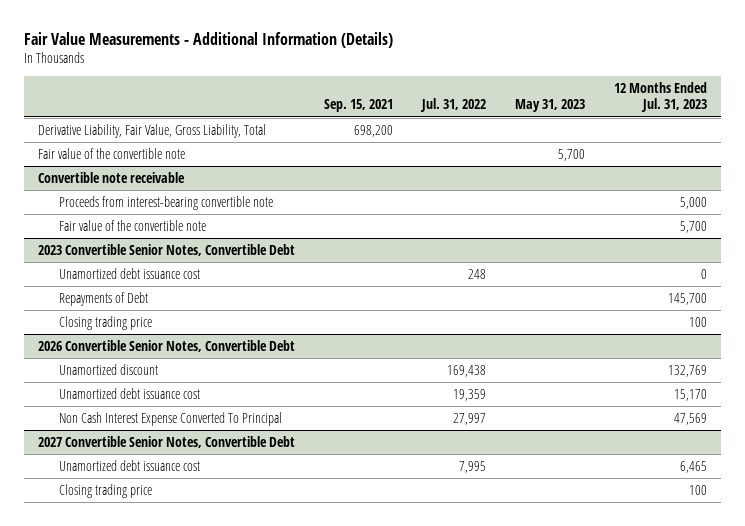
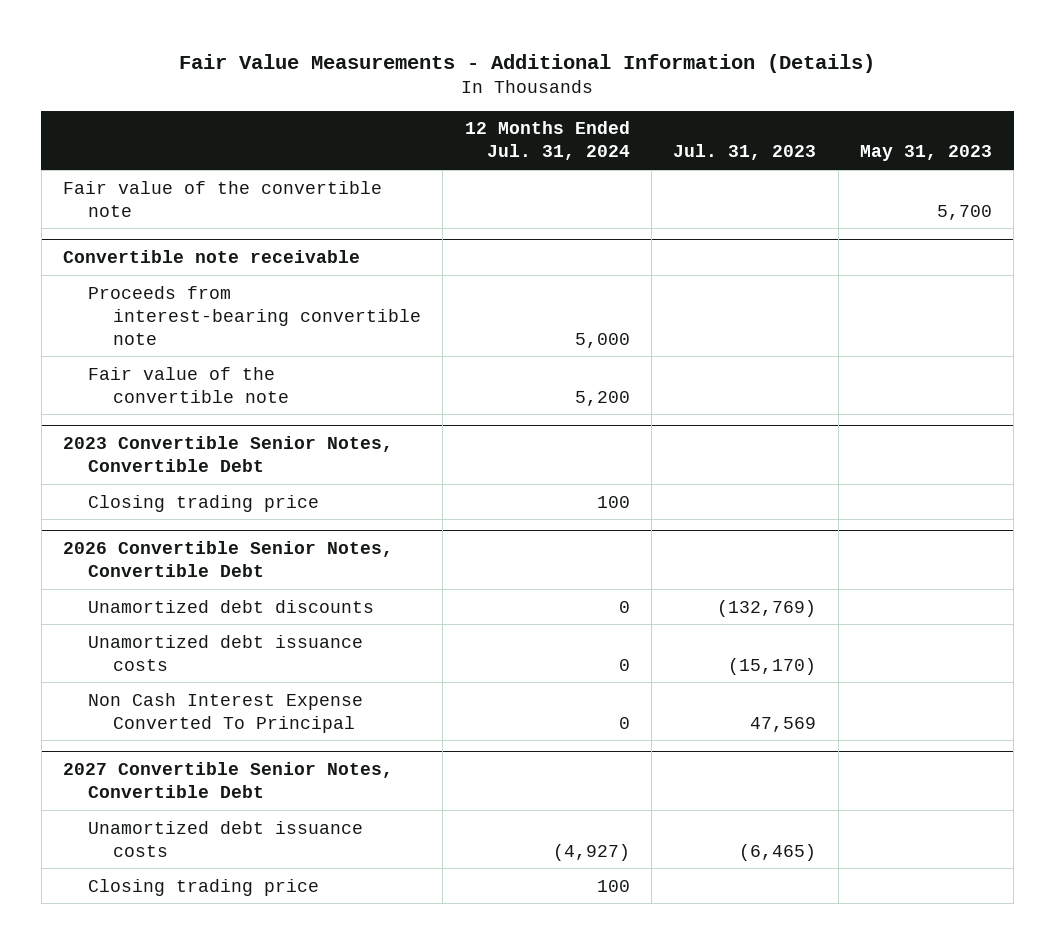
[324,99,394,113] Sep. 15, 2021 -> none
[420,98,487,113] Jul. 31, 2022 -> none
[613,82,707,113] 12 Months Ended Jul. 31, 2023 -> none
none -> [464,121,630,161] 12 Months Ended Jul. 31, 2024
none -> [673,144,817,161] Jul. 31, 2023
[38,124,267,139] Derivative Liability, Fair Value, Gross Liability, Total -> none
[59,268,201,280] Unamortized debt issuance cost -> none
[59,292,149,307] Repayments of Debt -> none
[59,364,159,376] Unamortized discount -> [88,599,375,613] Unamortized debt discounts
[59,388,201,400] Unamortized debt issuance cost -> [88,634,364,671] Unamortized debt issuance costs
[59,460,201,472] Unamortized debt issuance cost -> [88,820,364,857] Unamortized debt issuance costs

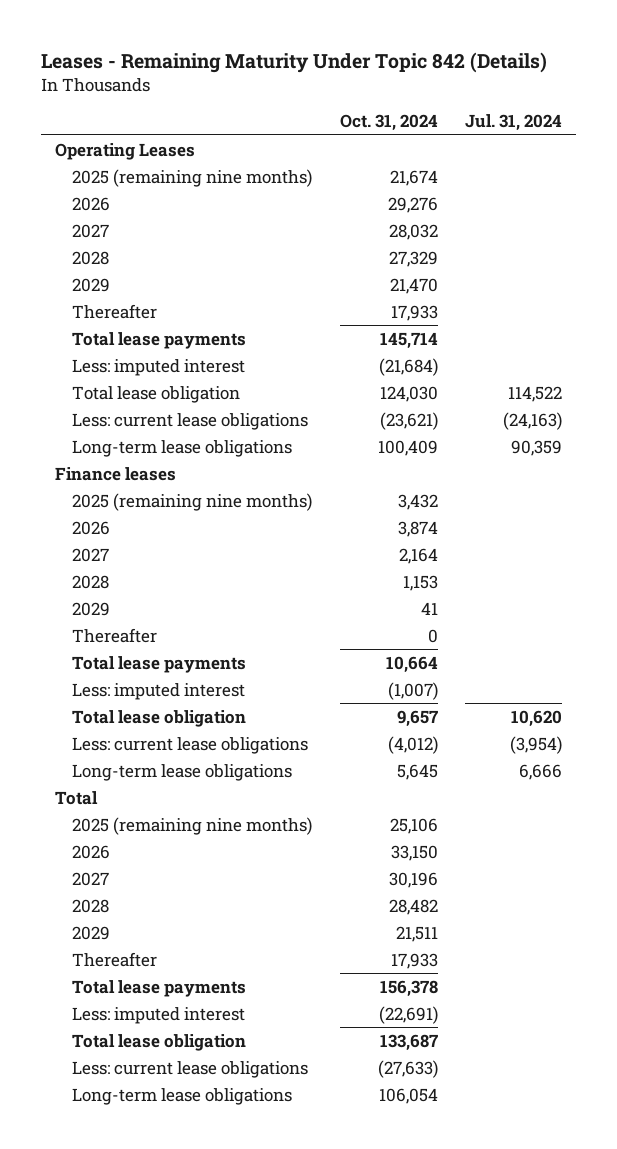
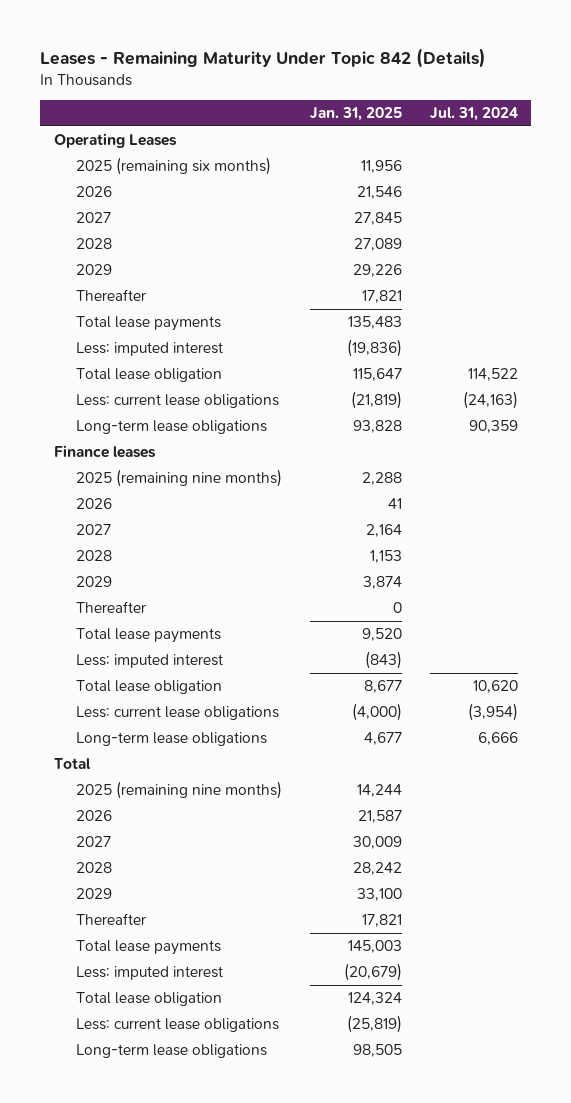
[339,114,438,132] Oct. 31, 2024 -> none
none -> [310,107,403,122] Jan. 31, 2025
[71,168,312,187] 2025 (remaining nine months) -> [76,157,272,176] 2025 (remaining six months)

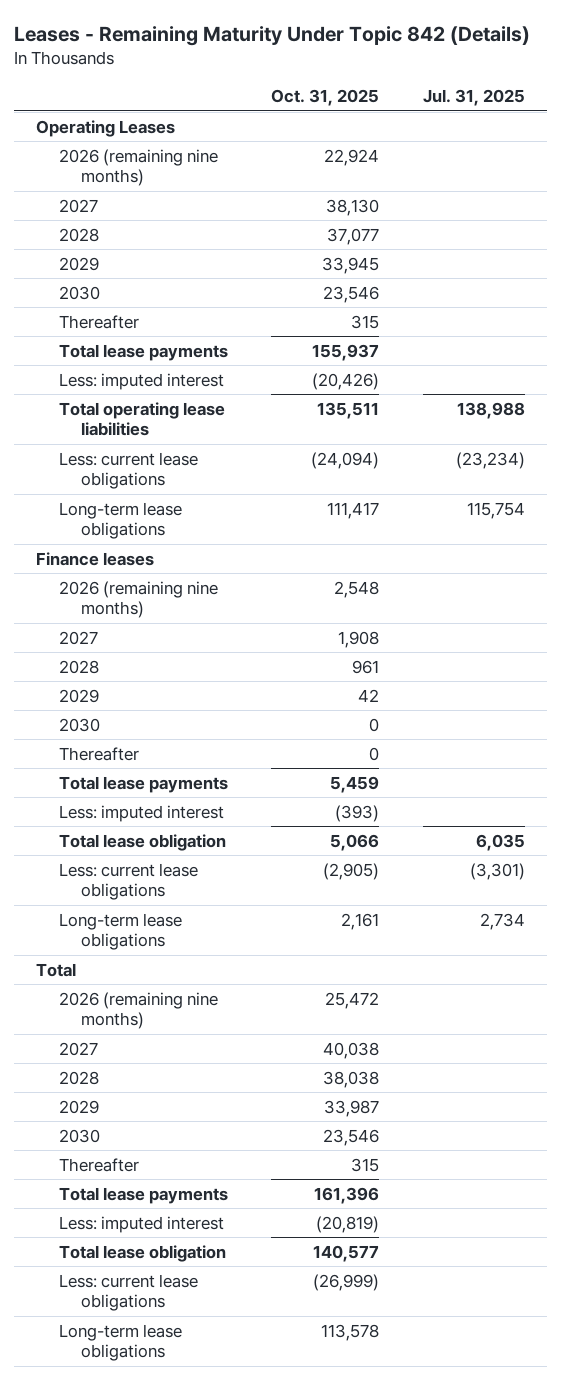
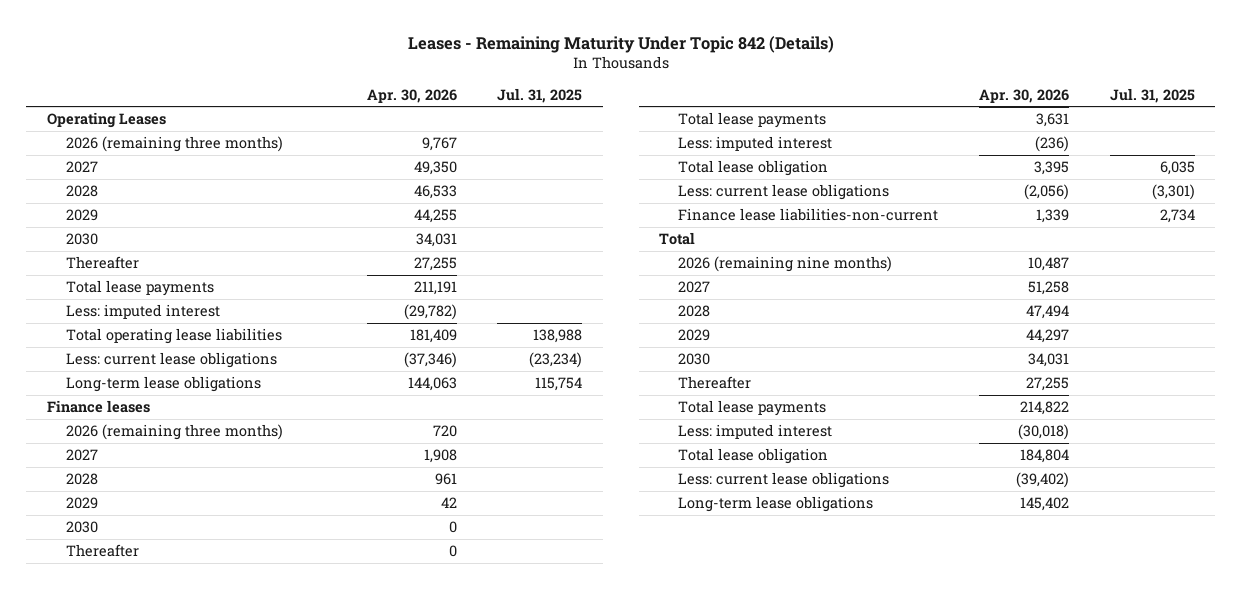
[271,89,380,107] Oct. 31, 2025 -> none
none -> [366,88,457,103] Apr. 30, 2026
[58,148,218,187] 2026 (remaining nine months) -> [66,136,284,153] 2026 (remaining three months)
[58,580,218,619] 2026 (remaining nine months) -> [66,424,284,441] 2026 (remaining three months)
[58,912,182,951] Long-term lease obligations -> [678,208,939,222] Finance lease liabilities-non-current

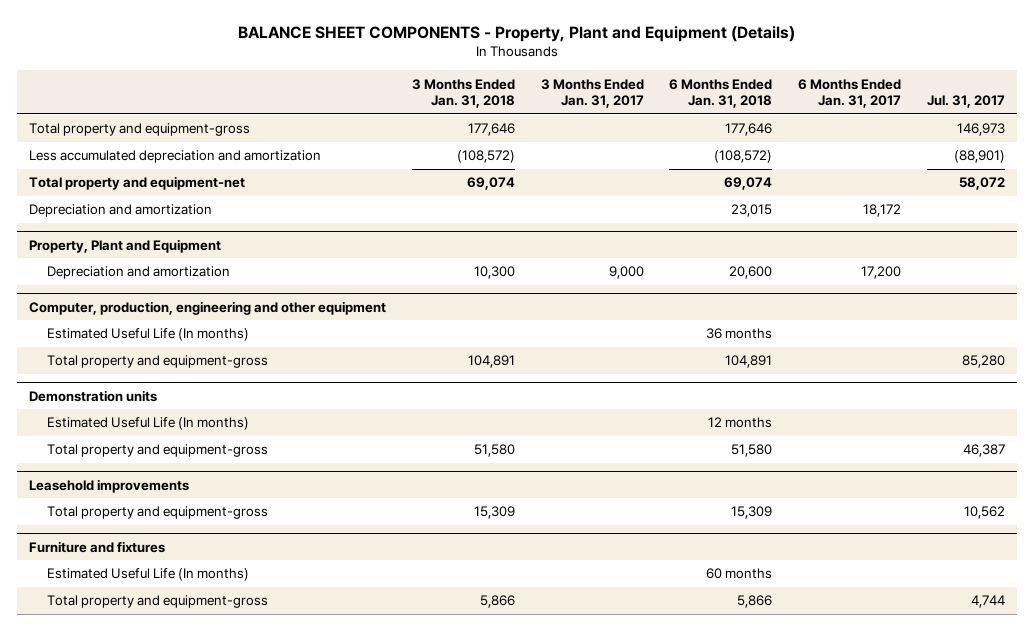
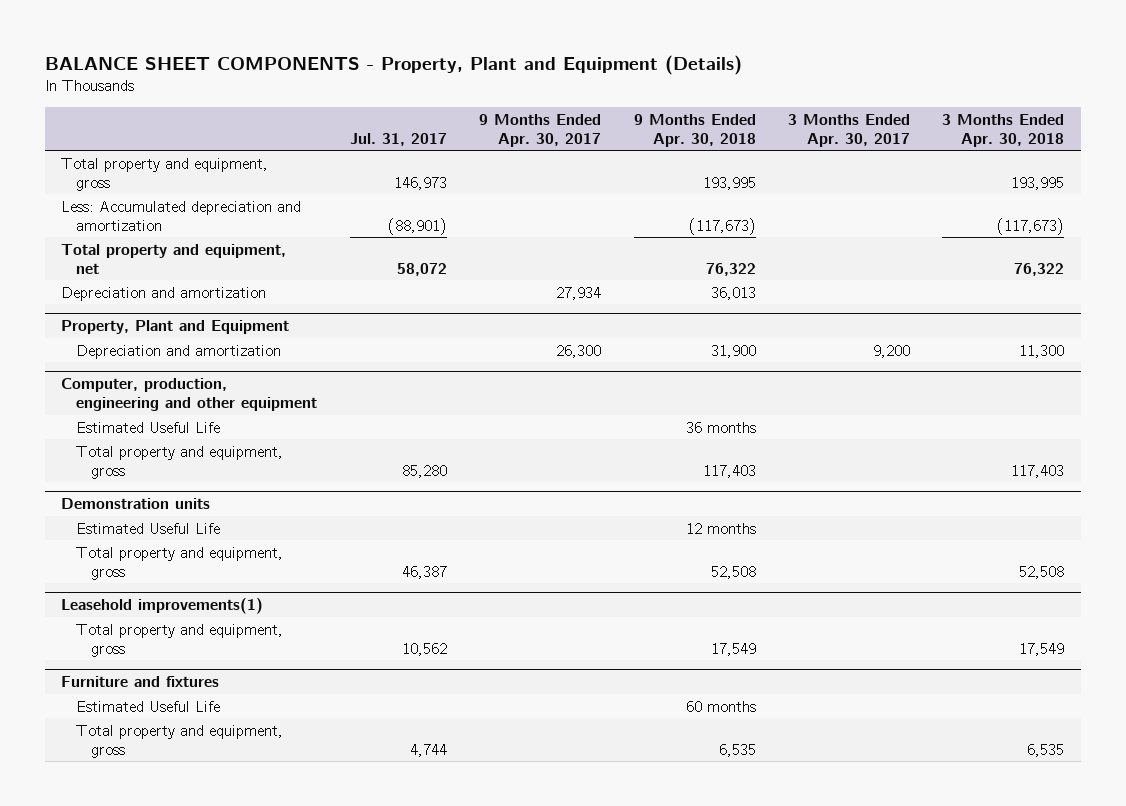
[412,78,516,109] 3 Months Ended Jan. 31, 2018 -> none
[540,78,644,109] 3 Months Ended Jan. 31, 2017 -> none
[669,78,773,109] 6 Months Ended Jan. 31, 2018 -> none
[797,78,901,109] 6 Months Ended Jan. 31, 2017 -> none
none -> [479,113,602,147] 9 Months Ended Apr. 30, 2017
none -> [633,113,756,147] 9 Months Ended Apr. 30, 2018
none -> [787,113,910,147] 3 Months Ended Apr. 30, 2017
none -> [942,113,1065,147] 3 Months Ended Apr. 30, 2018
[29,123,251,137] Total property and equipment-gross -> [61,157,269,191] Total property and equipment, gross
[29,150,322,164] Less accumulated depreciation and amortization -> [61,200,302,231] Less: Accumulated depreciation and amortization
[29,176,246,191] Total property and equipment-net -> [61,243,287,274] Total property and equipment, net
[46,328,249,342] Estimated Useful Life (In months) -> [76,421,221,433] Estimated Useful Life
[46,355,268,369] Total property and equipment-gross -> [76,445,284,479] Total property and equipment, gross
[46,417,249,431] Estimated Useful Life (In months) -> [76,522,221,534] Estimated Useful Life
[46,444,268,458] Total property and equipment-gross -> [76,546,284,580] Total property and equipment, gross
[29,478,190,493] Leasehold improvements -> [61,598,264,615] Leasehold improvements(1)
[46,506,268,520] Total property and equipment-gross -> [76,623,284,657] Total property and equipment, gross
[46,568,249,582] Estimated Useful Life (In months) -> [76,700,221,712] Estimated Useful Life
[46,595,268,609] Total property and equipment-gross -> [76,724,284,758] Total property and equipment, gross

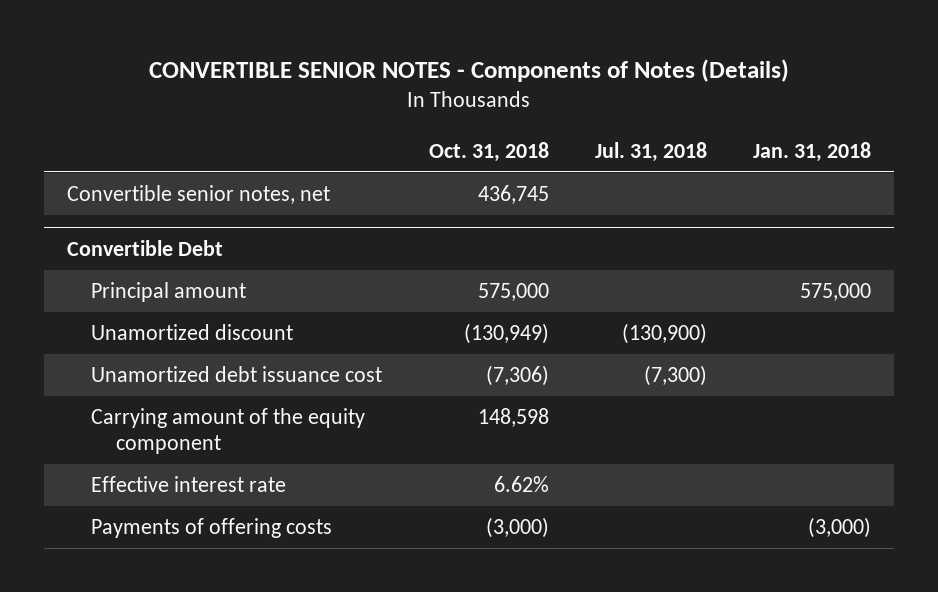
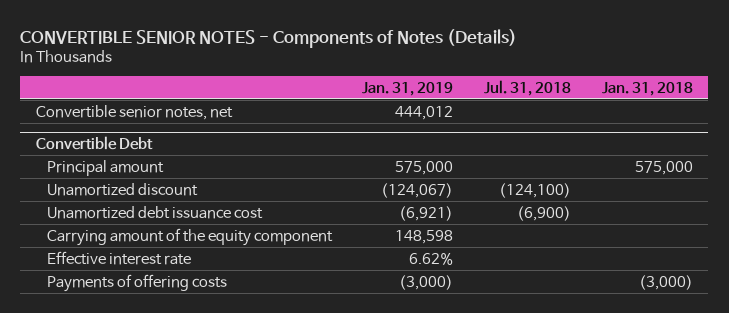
[428,141,549,162] Oct. 31, 2018 -> none
none -> [362,81,454,96] Jan. 31, 2019
[621,323,707,345] (130,900) -> [499,182,572,198] (124,100)
[643,365,707,387] (7,300) -> [517,205,572,221] (6,900)

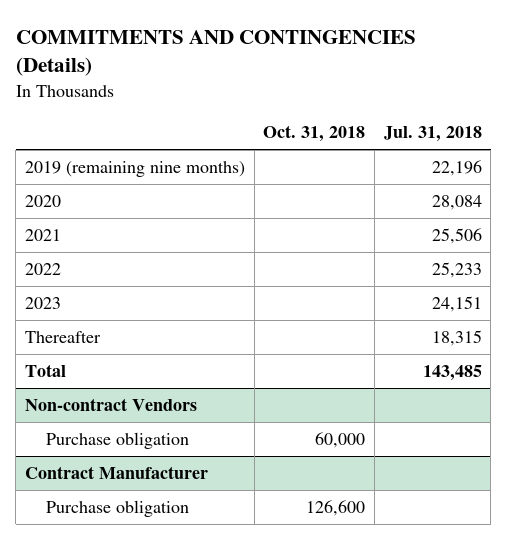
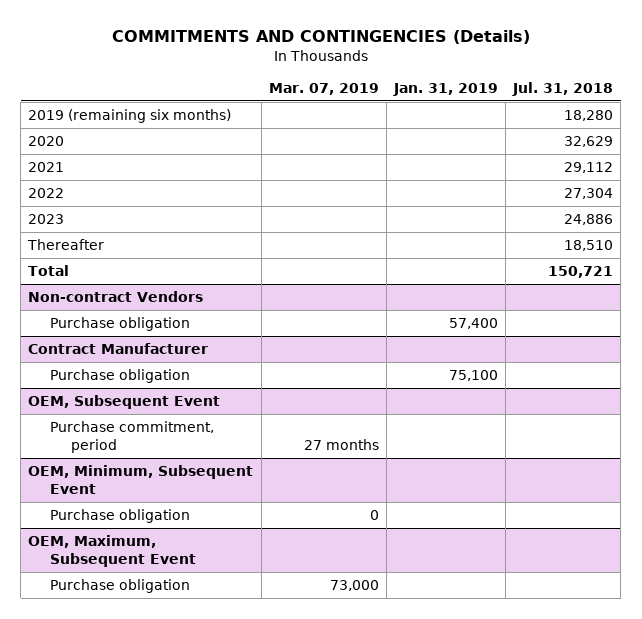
[263,125,366,143] Oct. 31, 2018 -> none
none -> [268,82,379,95] Mar. 07, 2019
none -> [392,82,498,96] Jan. 31, 2019
[24,161,245,178] 2019 (remaining nine months) -> [28,109,232,124] 2019 (remaining six months)
[431,160,482,177] 22,196 -> [564,110,614,122] 18,280
[431,195,482,211] 28,084 -> [564,136,614,148] 32,629
[431,228,482,245] 25,506 -> [564,162,614,174] 29,112
[431,262,482,279] 25,233 -> [564,188,614,200] 27,304
[431,296,482,313] 24,151 -> [564,214,614,226] 24,886
[431,330,482,347] 18,315 -> [564,240,614,252] 18,510
[422,365,482,382] 143,485 -> [548,266,614,279] 150,721
none -> [28,395,221,410] OEM, Subsequent Event
none -> [49,421,214,454] Purchase commitment, period
none -> [28,465,254,495] OEM, Minimum, Subsequent Event
none -> [49,509,190,524] Purchase obligation
none -> [28,535,196,568] OEM, Maximum, Subsequent Event
none -> [49,579,190,594] Purchase obligation

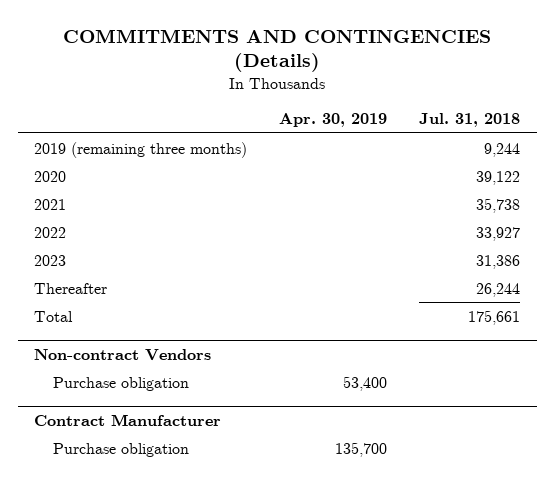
[268,82,379,95] Mar. 07, 2019 -> none
[392,82,498,96] Jan. 31, 2019 -> none
none -> [279,113,388,128] Apr. 30, 2019
[28,109,232,124] 2019 (remaining six months) -> [34,141,248,158] 2019 (remaining three months)
[564,110,614,122] 18,280 -> [484,142,521,157] 9,244
[564,136,614,148] 32,629 -> [476,170,521,185] 39,122
[564,162,614,174] 29,112 -> [476,197,521,213] 35,738
[564,188,614,200] 27,304 -> [476,226,521,241] 33,927
[564,214,614,226] 24,886 -> [476,254,521,269] 31,386
[564,240,614,252] 18,510 -> [476,282,521,297] 26,244
[548,266,614,279] 150,721 -> [468,309,521,325] 175,661
[28,395,221,410] OEM, Subsequent Event -> none
[49,421,214,454] Purchase commitment, period -> none
[28,465,254,495] OEM, Minimum, Subsequent Event -> none
[49,509,190,524] Purchase obligation -> none
[28,535,196,568] OEM, Maximum, Subsequent Event -> none
[49,579,190,594] Purchase obligation -> none

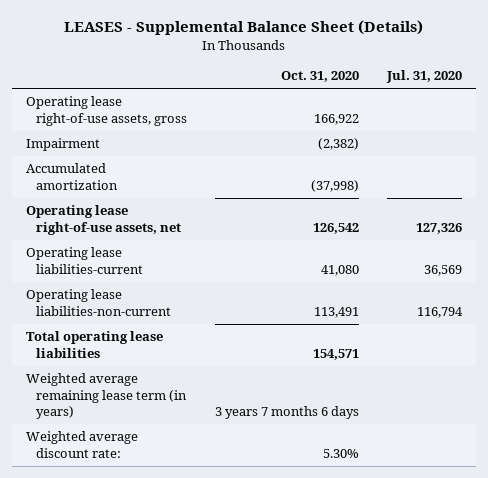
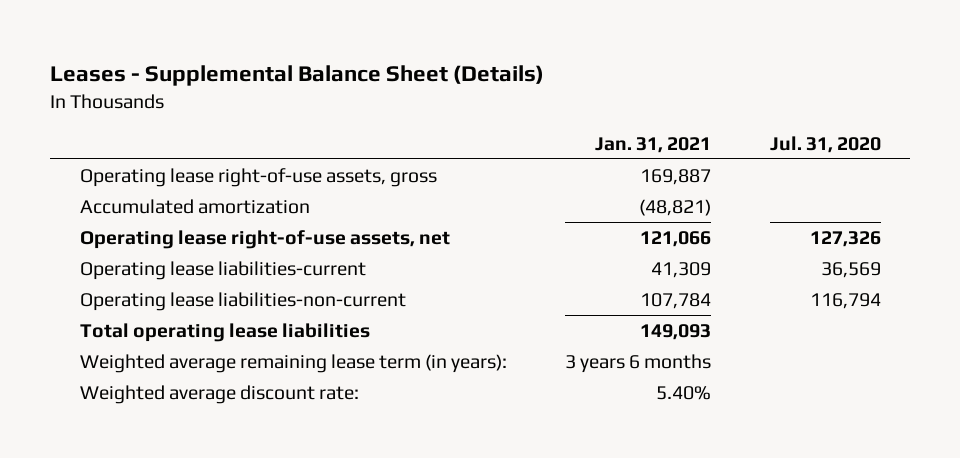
[64,20,424,36] LEASES - Supplemental Balance Sheet (Details) -> [50,65,545,87] Leases - Supplemental Balance Sheet (Details)
[281,71,360,83] Oct. 31, 2020 -> none
none -> [595,136,712,153] Jan. 31, 2021
[26,138,101,152] Impairment -> none
[26,373,188,419] Weighted average remaining lease term (in years) -> [79,354,507,374] Weighted average remaining lease term (in years):

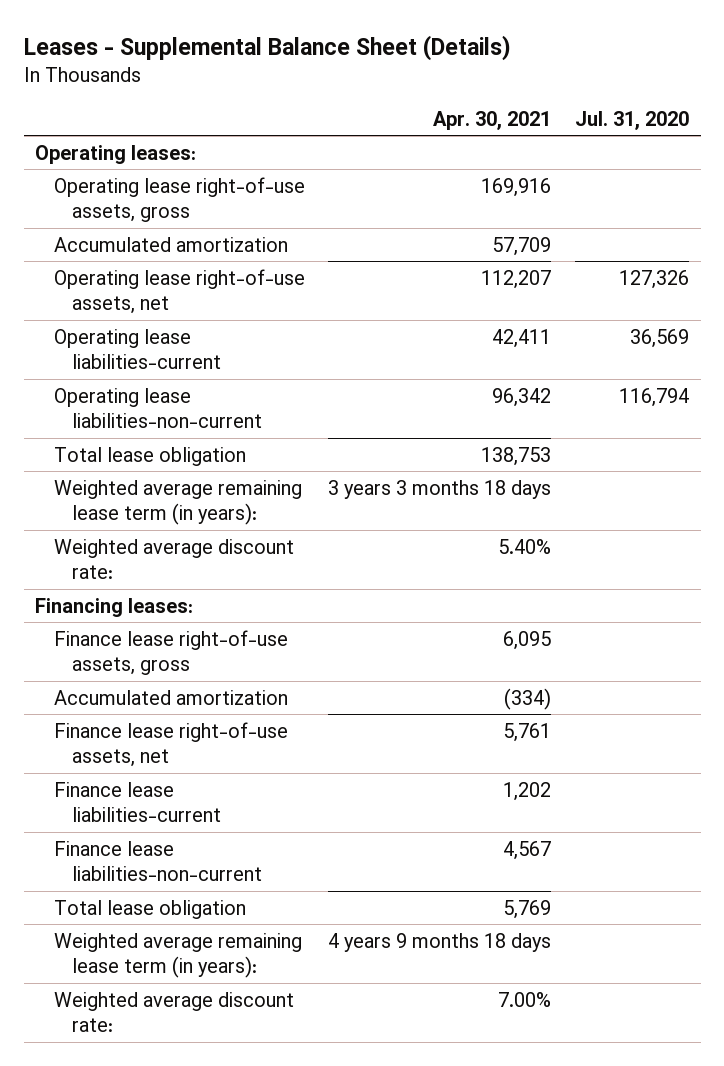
[595,136,712,153] Jan. 31, 2021 -> none
none -> [433,110,552,130] Apr. 30, 2021
none -> [35,144,197,164] Operating leases:
[79,323,370,343] Total operating lease liabilities -> [53,446,246,466] Total lease obligation
none -> [35,597,194,617] Financing leases:
none -> [53,629,288,676] Finance lease right-of-use assets, gross
none -> [53,689,288,705] Accumulated amortization
none -> [53,721,288,768] Finance lease right-of-use assets, net
none -> [53,781,222,823] Finance lease liabilities-current
none -> [53,840,263,882] Finance lease liabilities-non-current
none -> [53,899,246,919] Total lease obligation
none -> [53,932,302,979] Weighted average remaining lease term (in years):
none -> [53,991,294,1033] Weighted average discount rate:

